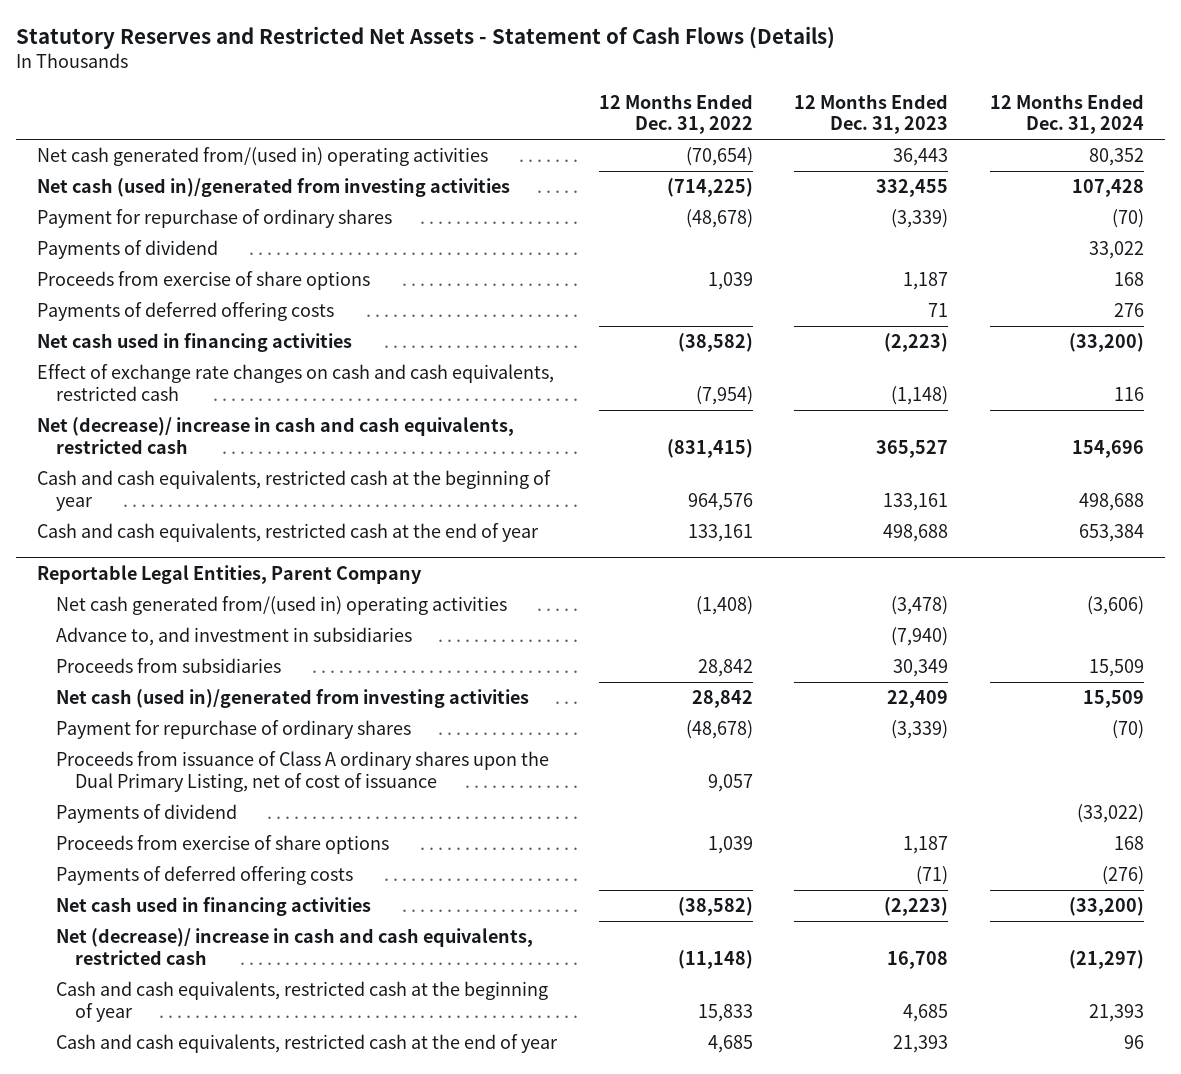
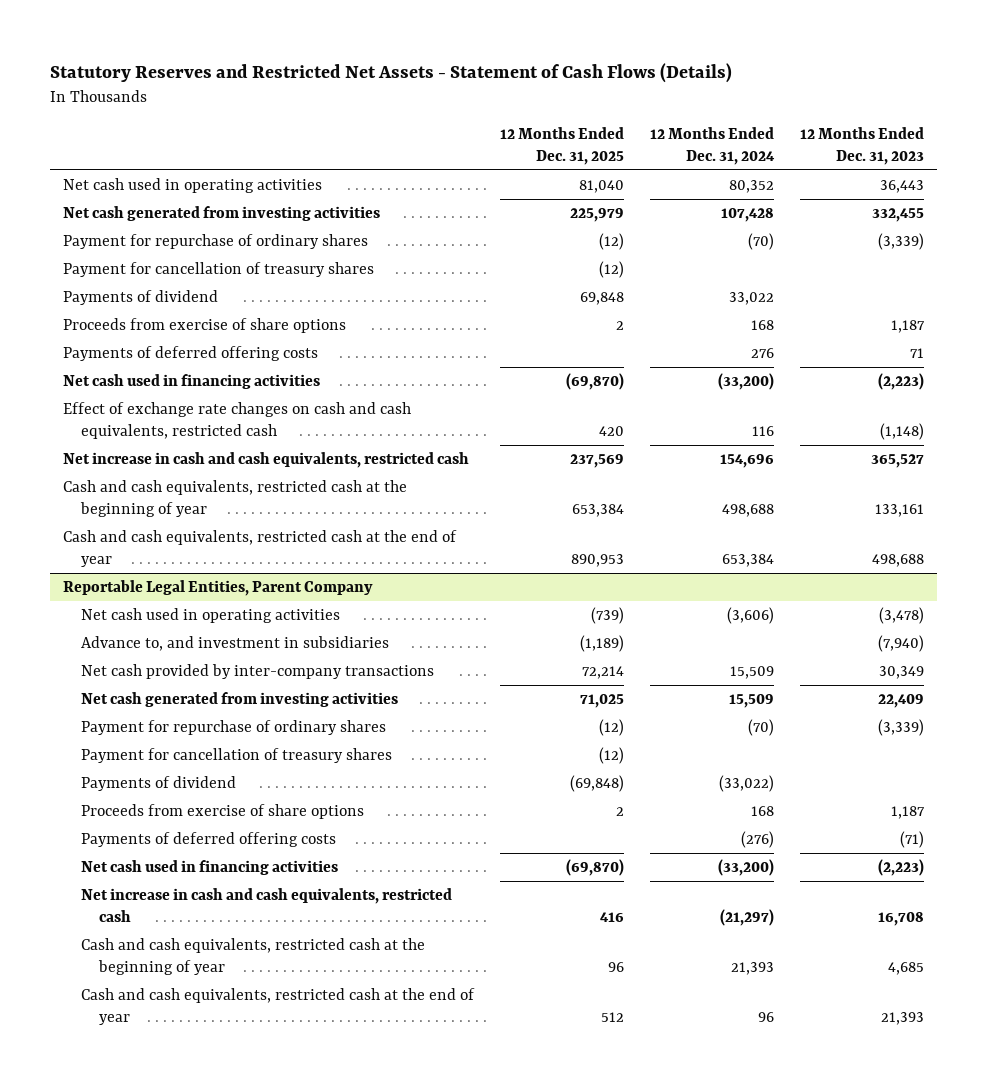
[598,93,753,135] 12 Months Ended Dec. 31, 2022 -> none
none -> [500,127,625,165] 12 Months Ended Dec. 31, 2025
[37,147,489,167] Net cash generated from/(used in) operating activities -> [63,178,323,194] Net cash used in operating activities
[37,178,511,198] Net cash (used in)/generated from investing activities -> [63,206,381,222] Net cash generated from investing activities
none -> [63,262,375,278] Payment for cancellation of treasury shares
[37,417,515,454] Net (decrease)/ increase in cash and cash equivalents, restricted cash -> [63,452,470,469] Net increase in cash and cash equivalents, restricted cash
[56,596,508,616] Net cash generated from/(used in) operating activities -> [81,608,341,624] Net cash used in operating activities
[56,658,282,674] Proceeds from subsidiaries -> [81,664,435,680] Net cash provided by inter-company transactions
[56,689,530,709] Net cash (used in)/generated from investing activities -> [81,692,399,708] Net cash generated from investing activities
[56,751,550,792] Proceeds from issuance of Class A ordinary shares upon the Dual Primary Listing, net of cost of issuance -> none
none -> [81,748,393,764] Payment for cancellation of treasury shares
[56,928,534,965] Net (decrease)/ increase in cash and cash equivalents, restricted cash -> [81,888,453,922] Net increase in cash and cash equivalents, restricted cash

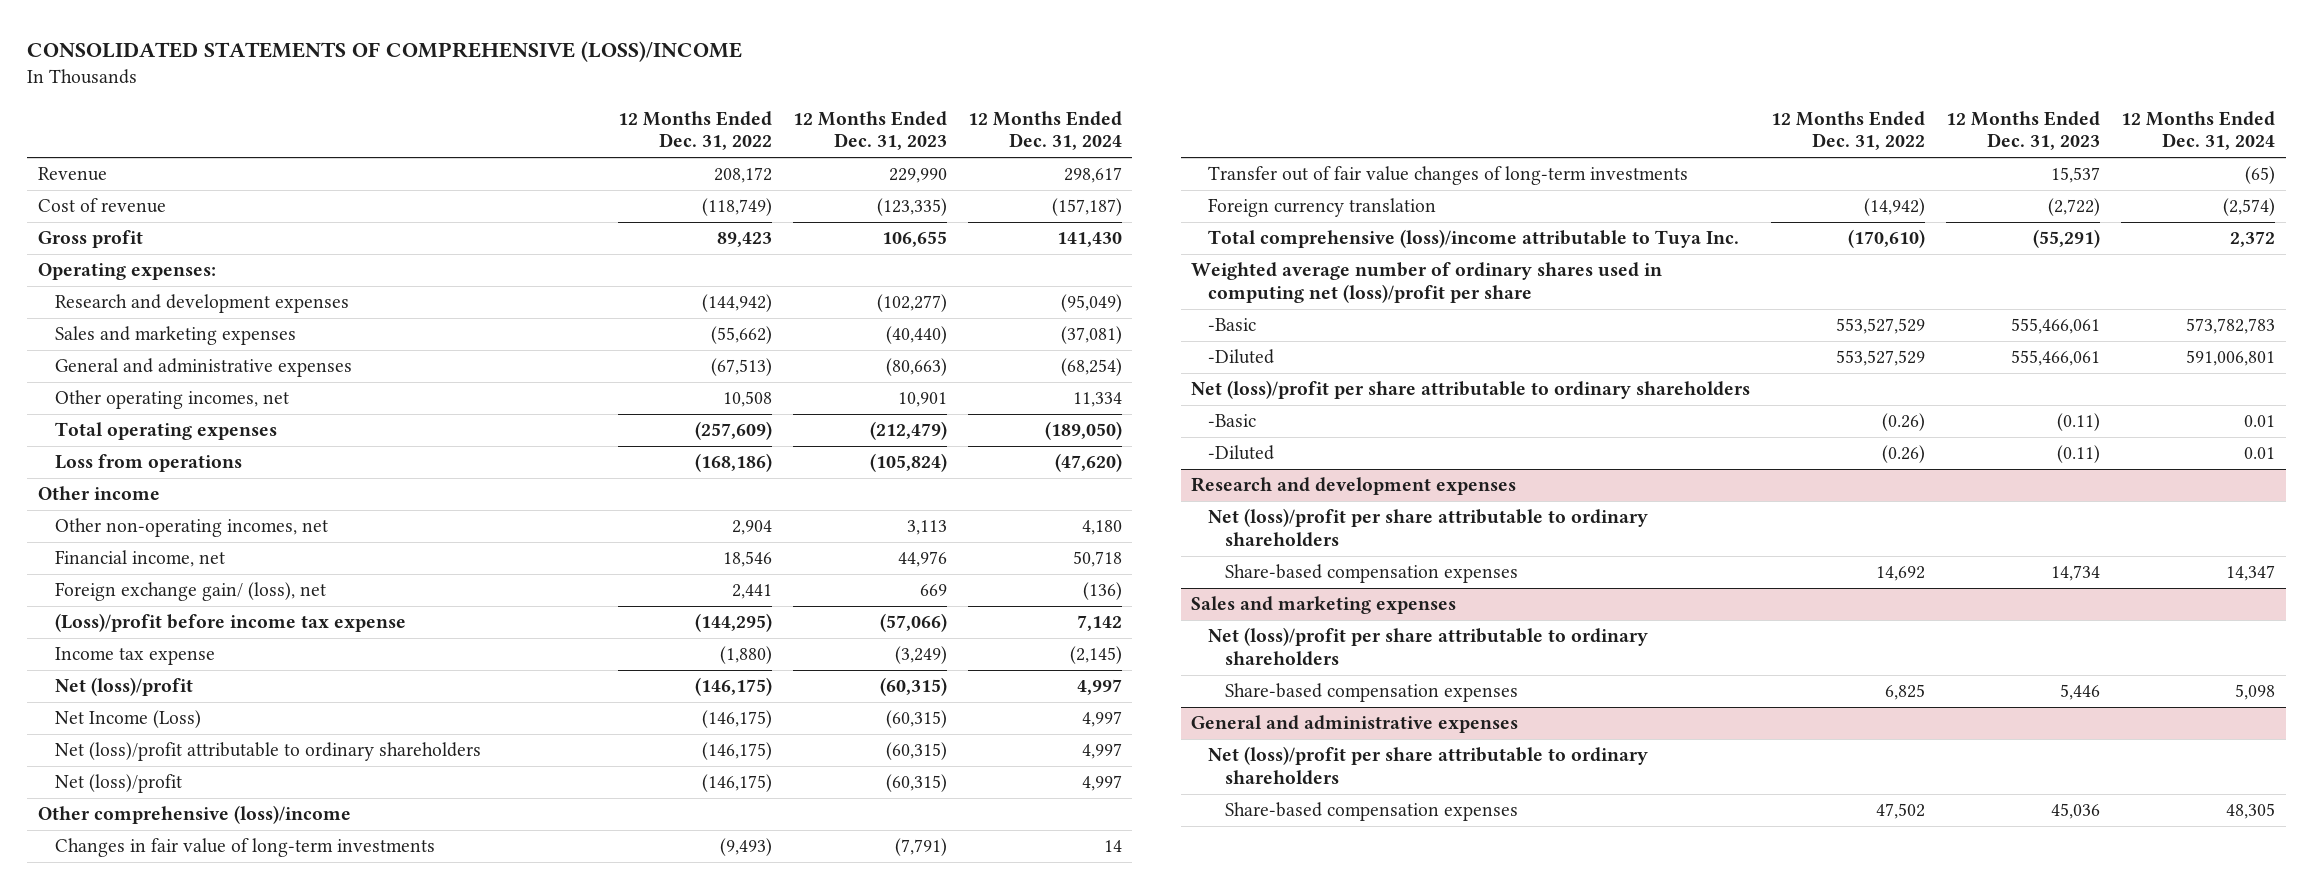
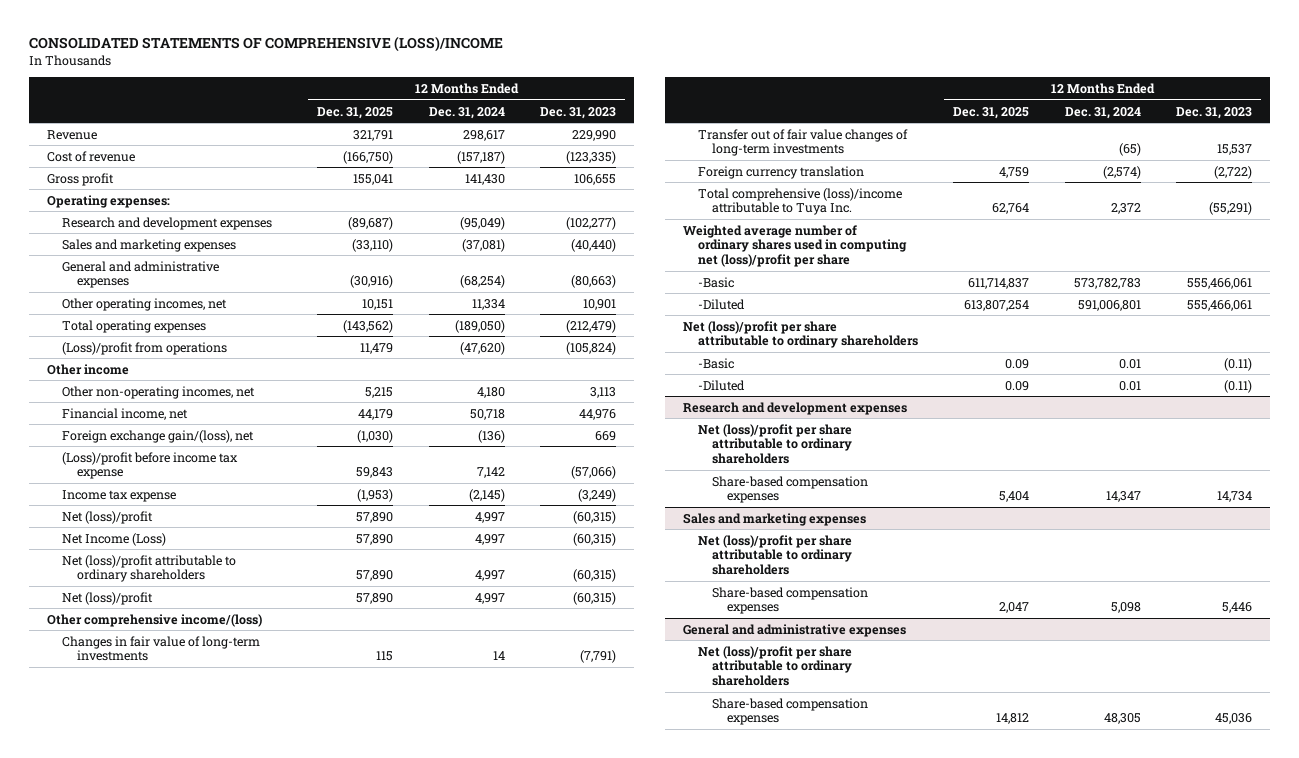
[617,110,772,151] 12 Months Ended Dec. 31, 2022 -> none
none -> [317,106,394,119] Dec. 31, 2025
[54,454,242,473] Loss from operations -> [61,341,227,355] (Loss)/profit from operations
[54,582,326,602] Foreign exchange gain/ (loss), net -> [61,429,254,443] Foreign exchange gain/(loss), net
[37,805,351,825] Other comprehensive (loss)/income -> [47,613,263,627] Other comprehensive income/(loss)

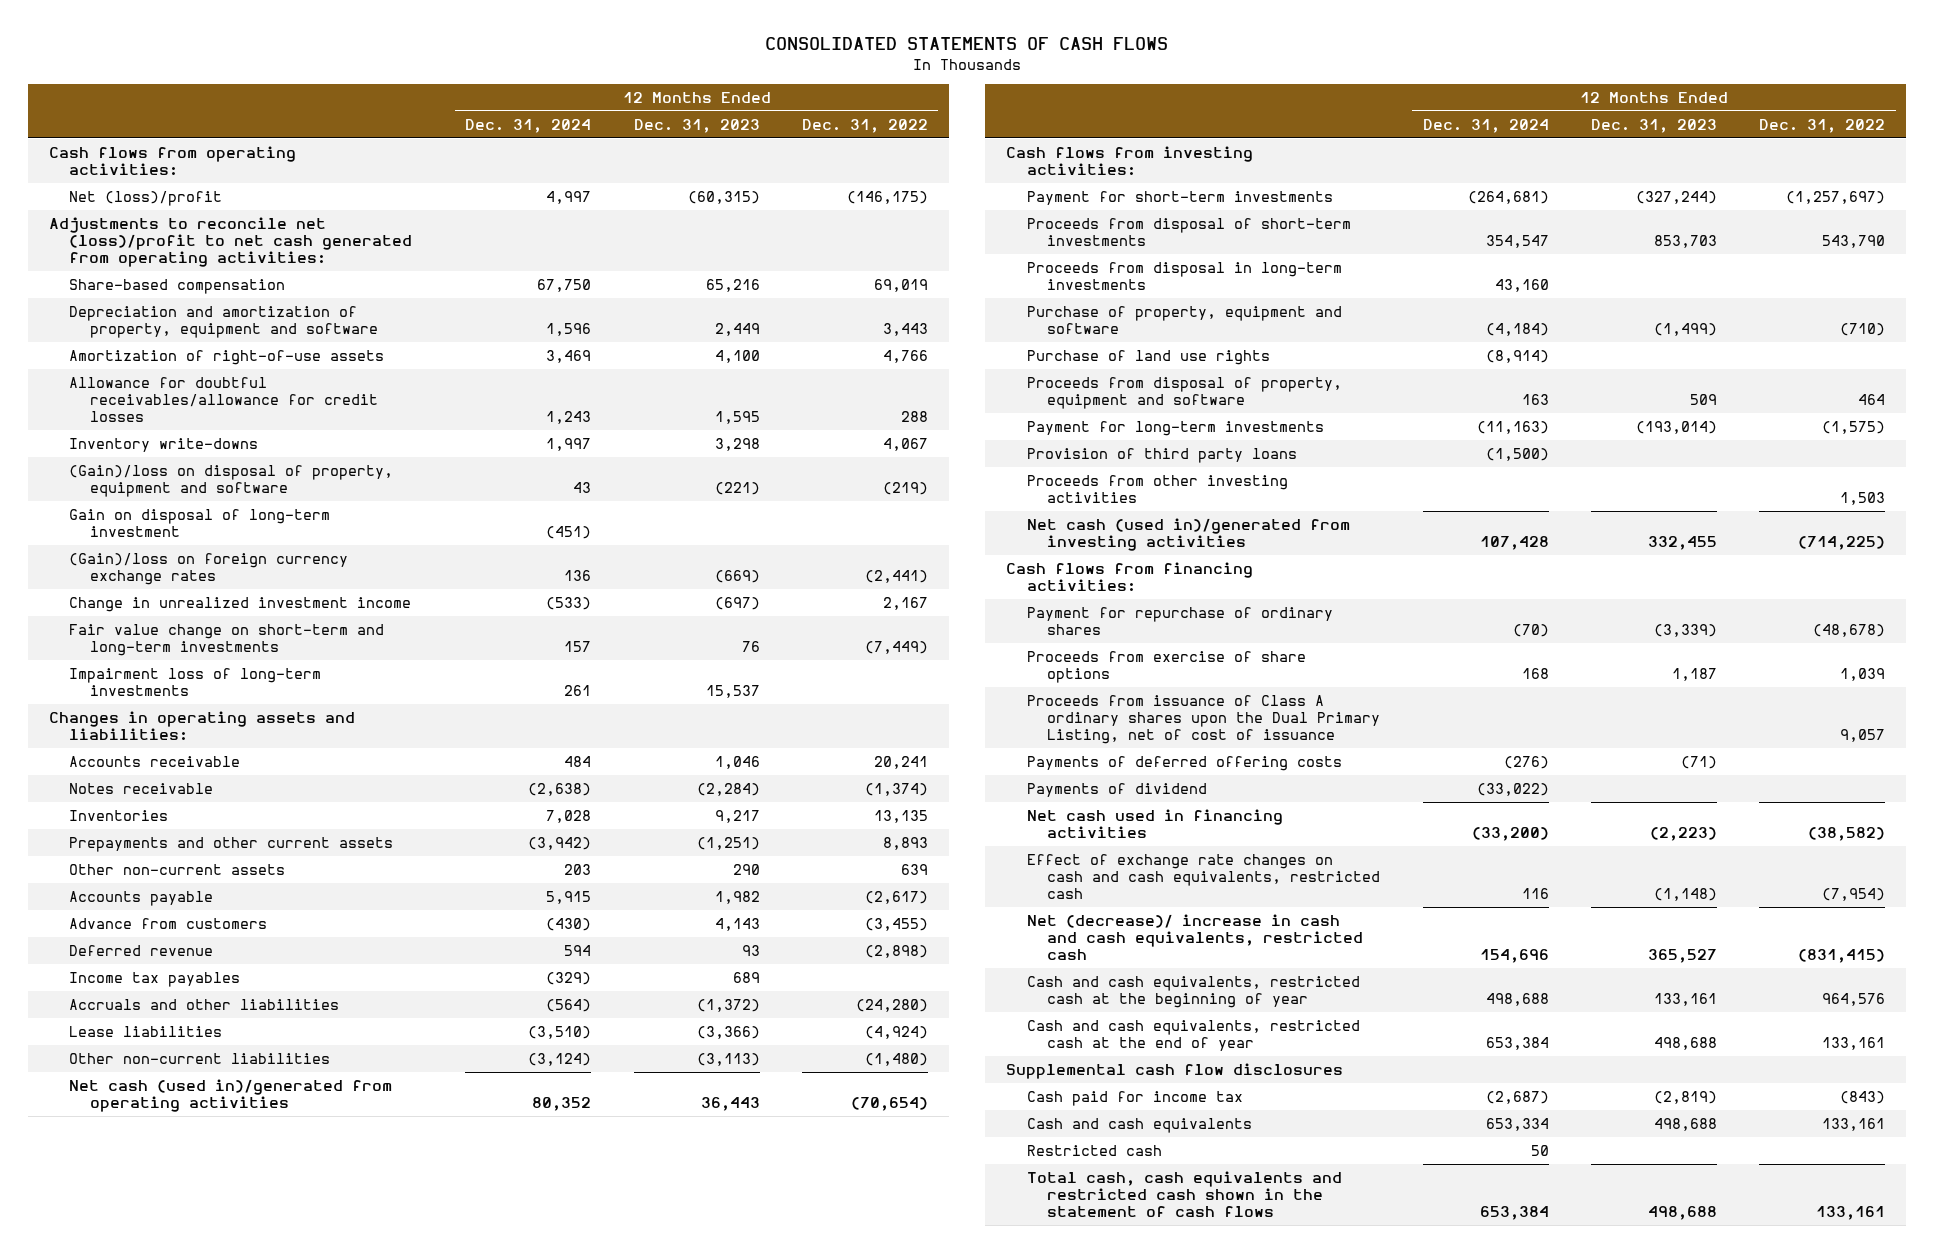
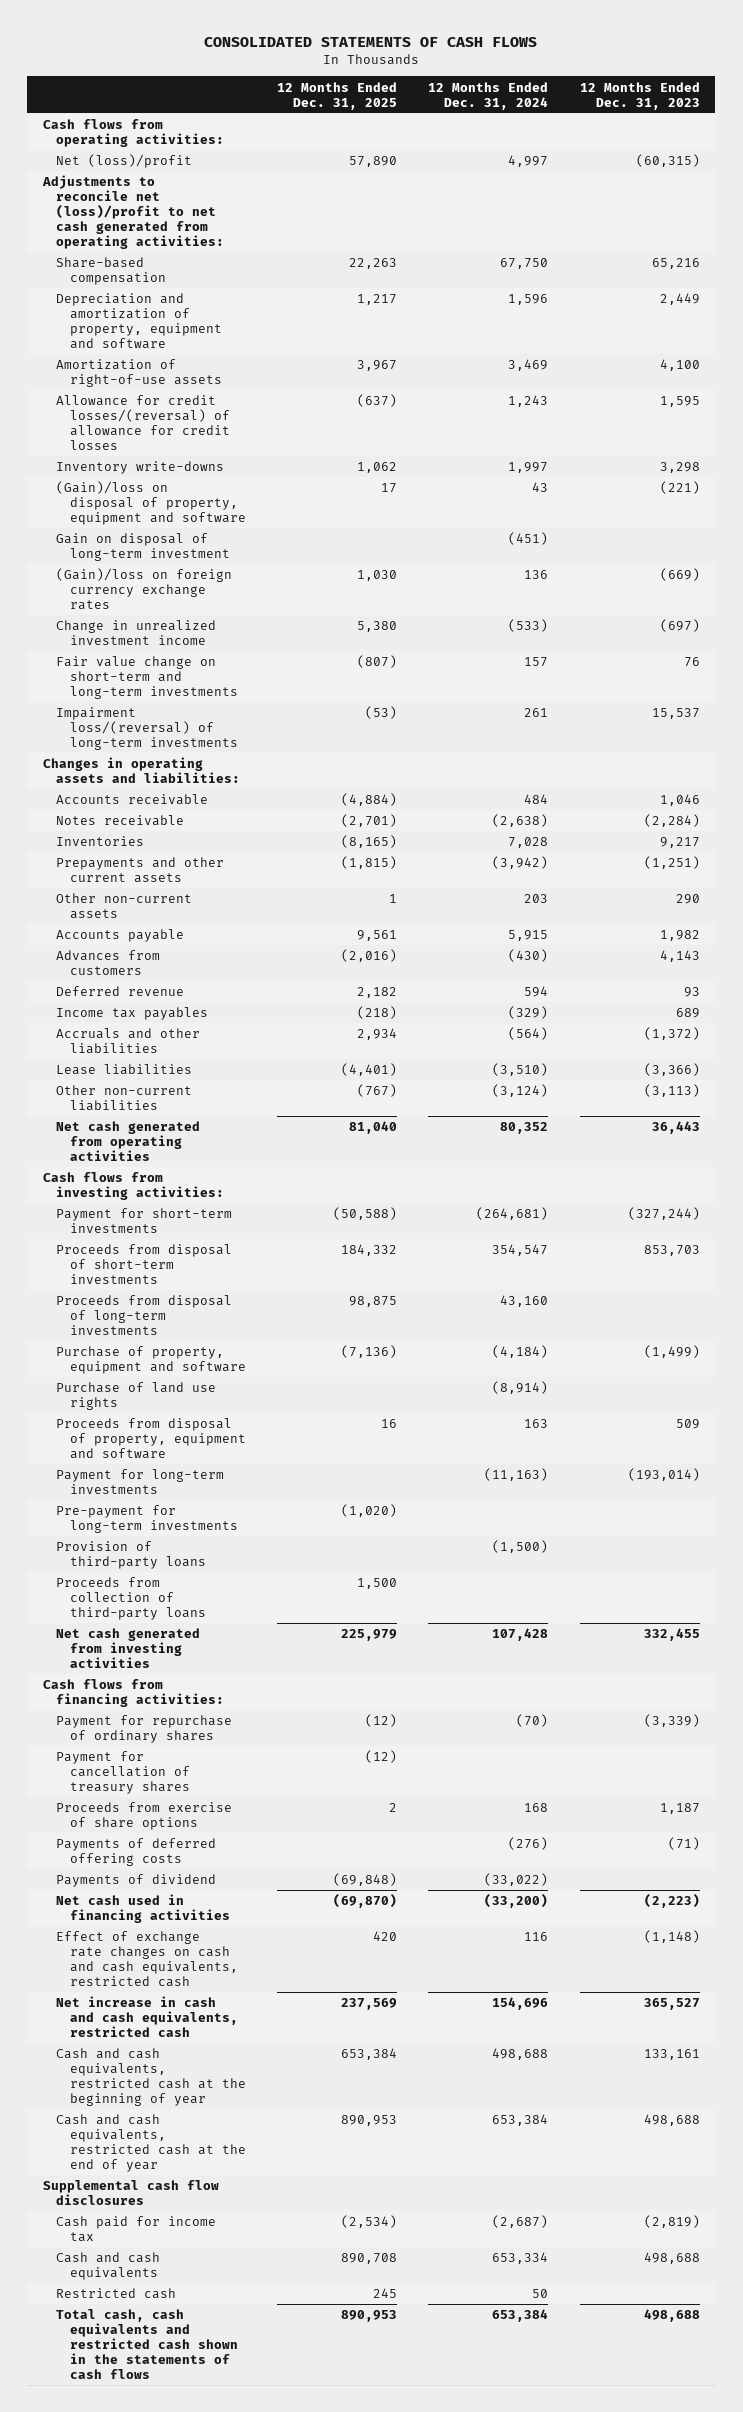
[801,118,928,133] Dec. 31, 2022 -> none
none -> [277,81,398,110] 12 Months Ended Dec. 31, 2025
[69,376,379,422] Allowance for doubtful receivables/allowance for credit losses -> [56,395,230,451] Allowance for credit losses/(reversal) of allowance for credit losses
[69,667,322,696] Impairment loss of long-term investments -> [56,707,238,751] Impairment loss/(reversal) of long-term investments
[69,917,268,929] Advance from customers -> [56,950,161,976] Advances from customers
[69,1078,393,1112] Net cash (used in)/generated from operating activities -> [56,1121,201,1162] Net cash generated from operating activities
[1026,261,1342,290] Proceeds from disposal in long-term investments -> [56,1295,233,1336] Proceeds from disposal of long-term investments
none -> [56,1505,238,1534] Pre-payment for long-term investments
[1026,447,1297,463] Provision of third party loans -> [56,1541,206,1570] Provision of third-party loans
[1026,474,1288,503] Proceeds from other investing activities -> [56,1577,206,1621] Proceeds from collection of third-party loans
[1026,517,1350,551] Net cash (used in)/generated from investing activities -> [56,1628,201,1669] Net cash generated from investing activities
none -> [56,1751,190,1795] Payment for cancellation of treasury shares
[1026,694,1381,744] Proceeds from issuance of Class A ordinary shares upon the Dual Primary Listing, net of cost of issuance -> none
[1026,913,1364,960] Net (decrease)/ increase in cash and cash equivalents, restricted cash -> [56,1996,238,2038] Net increase in cash and cash equivalents, restricted cash
[1026,1170,1342,1217] Total cash, cash equivalents and restricted cash shown in the statement of cash flows -> [56,2309,238,2380] Total cash, cash equivalents and restricted cash shown in the statements of cash flows

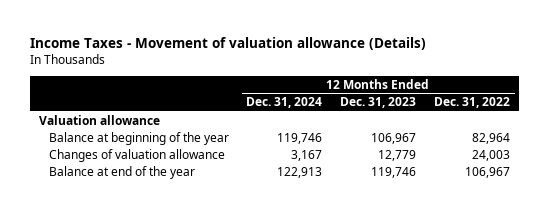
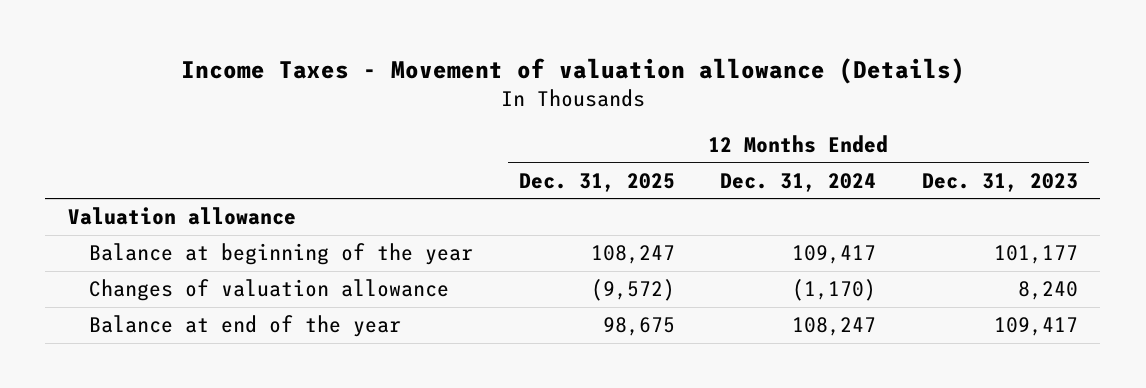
[434,97,511,109] Dec. 31, 2022 -> none
none -> [518,172,675,192] Dec. 31, 2025
[277,132,323,144] 119,746 -> [792,245,877,265] 109,417
[371,132,417,144] 106,967 -> [993,245,1078,265] 101,177
[291,149,323,161] 3,167 -> [792,279,877,302] (1,170)
[378,149,417,161] 12,779 -> [1017,281,1078,301] 8,240
[277,166,323,178] 122,913 -> [792,317,877,337] 108,247
[371,166,417,178] 119,746 -> [993,317,1078,337] 109,417

